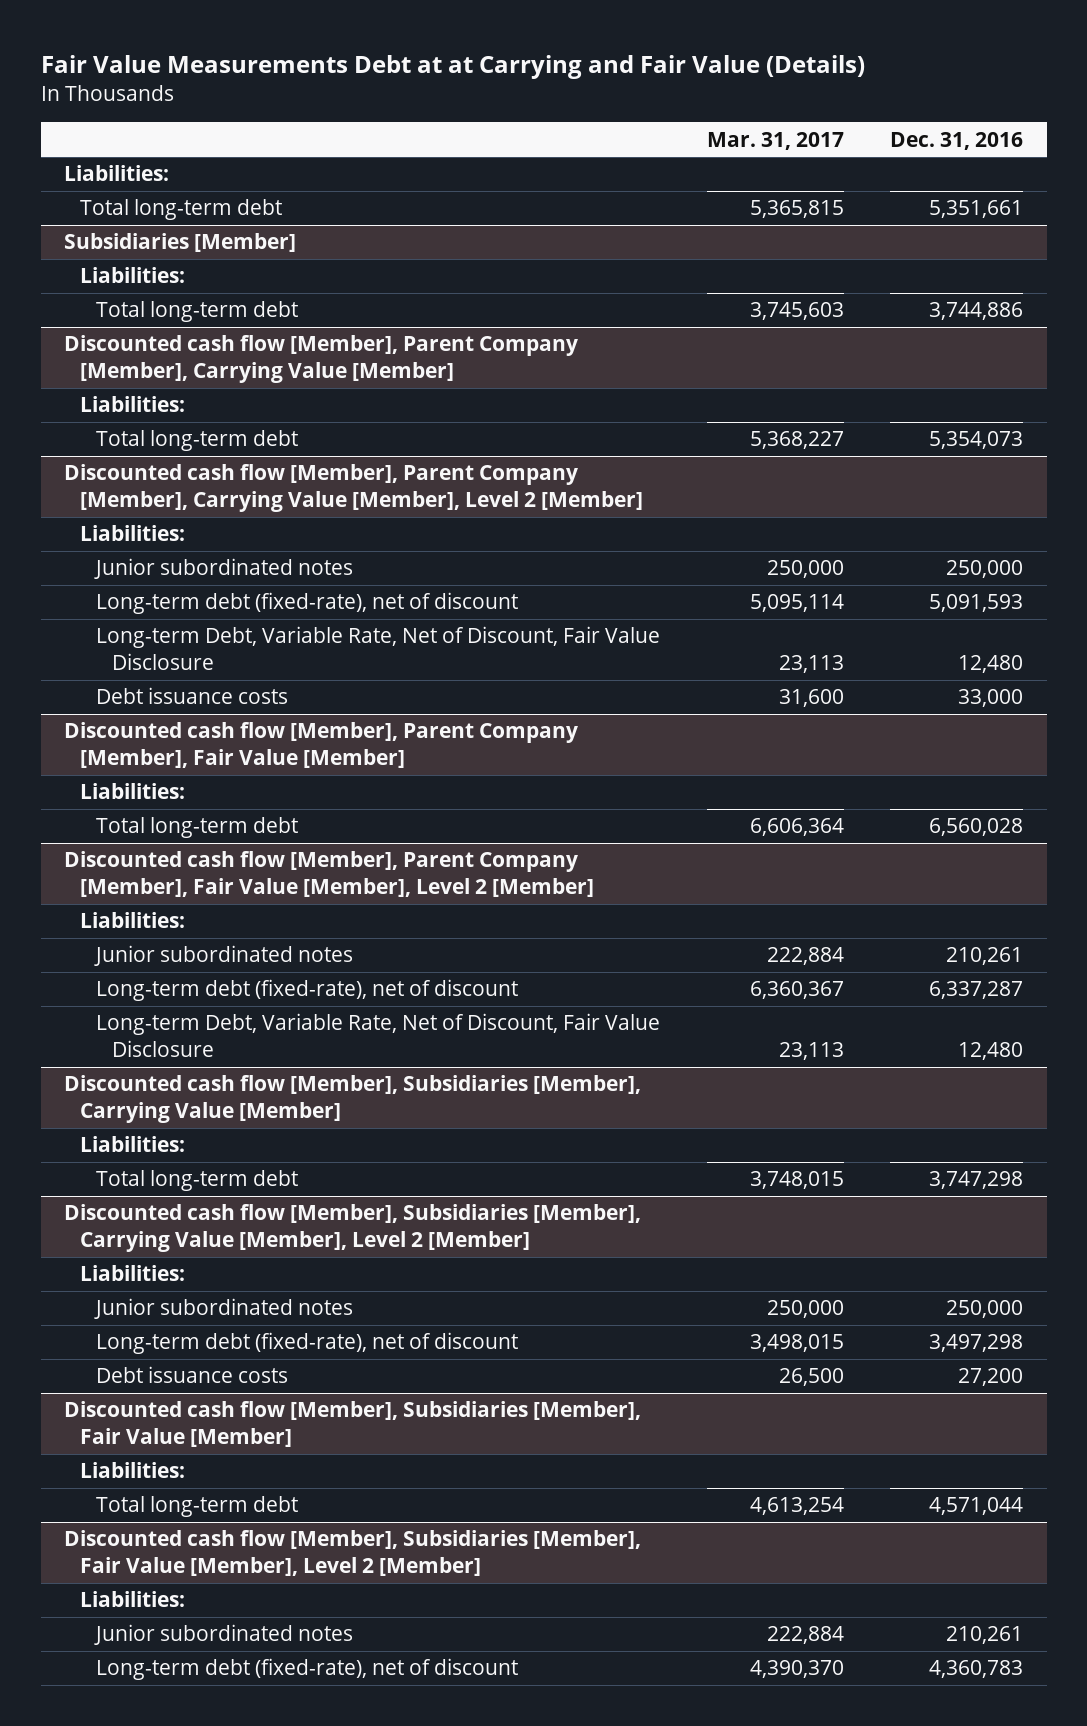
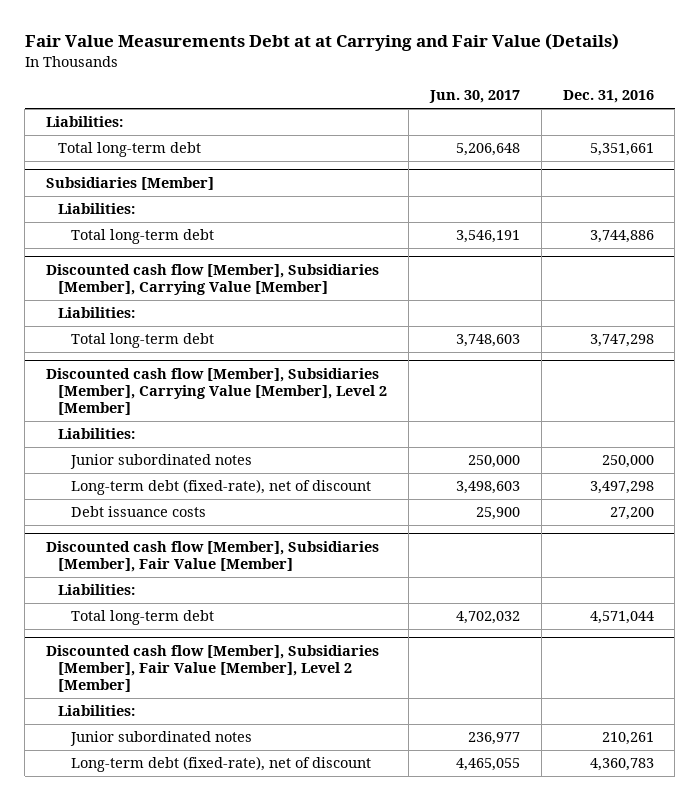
[706,131,844,150] Mar. 31, 2017 -> none
none -> [429,90,521,104] Jun. 30, 2017
[63,335,578,384] Discounted cash flow [Member], Parent Company [Member], Carrying Value [Member] -> none
[80,396,186,413] Liabilities: -> none
[96,430,299,452] Total long-term debt -> none
[63,464,644,513] Discounted cash flow [Member], Parent Company [Member], Carrying Value [Member], Level 2 [Member] -> none
[80,525,186,542] Liabilities: -> none
[94,558,354,580] Junior subordinated notes -> none
[96,592,519,615] Long-term debt (fixed-rate), net of discount -> none
[96,626,661,671] Long-term Debt, Variable Rate, Net of Discount, Fair Value Disclosure -> none
[96,687,289,705] Debt issuance costs -> none
[63,722,578,769] Discounted cash flow [Member], Parent Company [Member], Fair Value [Member] -> none
[80,783,186,800] Liabilities: -> none
[96,817,299,839] Total long-term debt -> none
[63,851,595,898] Discounted cash flow [Member], Parent Company [Member], Fair Value [Member], Level 2 [Member] -> none
[80,912,186,929] Liabilities: -> none
[94,945,354,967] Junior subordinated notes -> none
[96,979,519,1002] Long-term debt (fixed-rate), net of discount -> none
[96,1013,661,1058] Long-term Debt, Variable Rate, Net of Discount, Fair Value Disclosure -> none

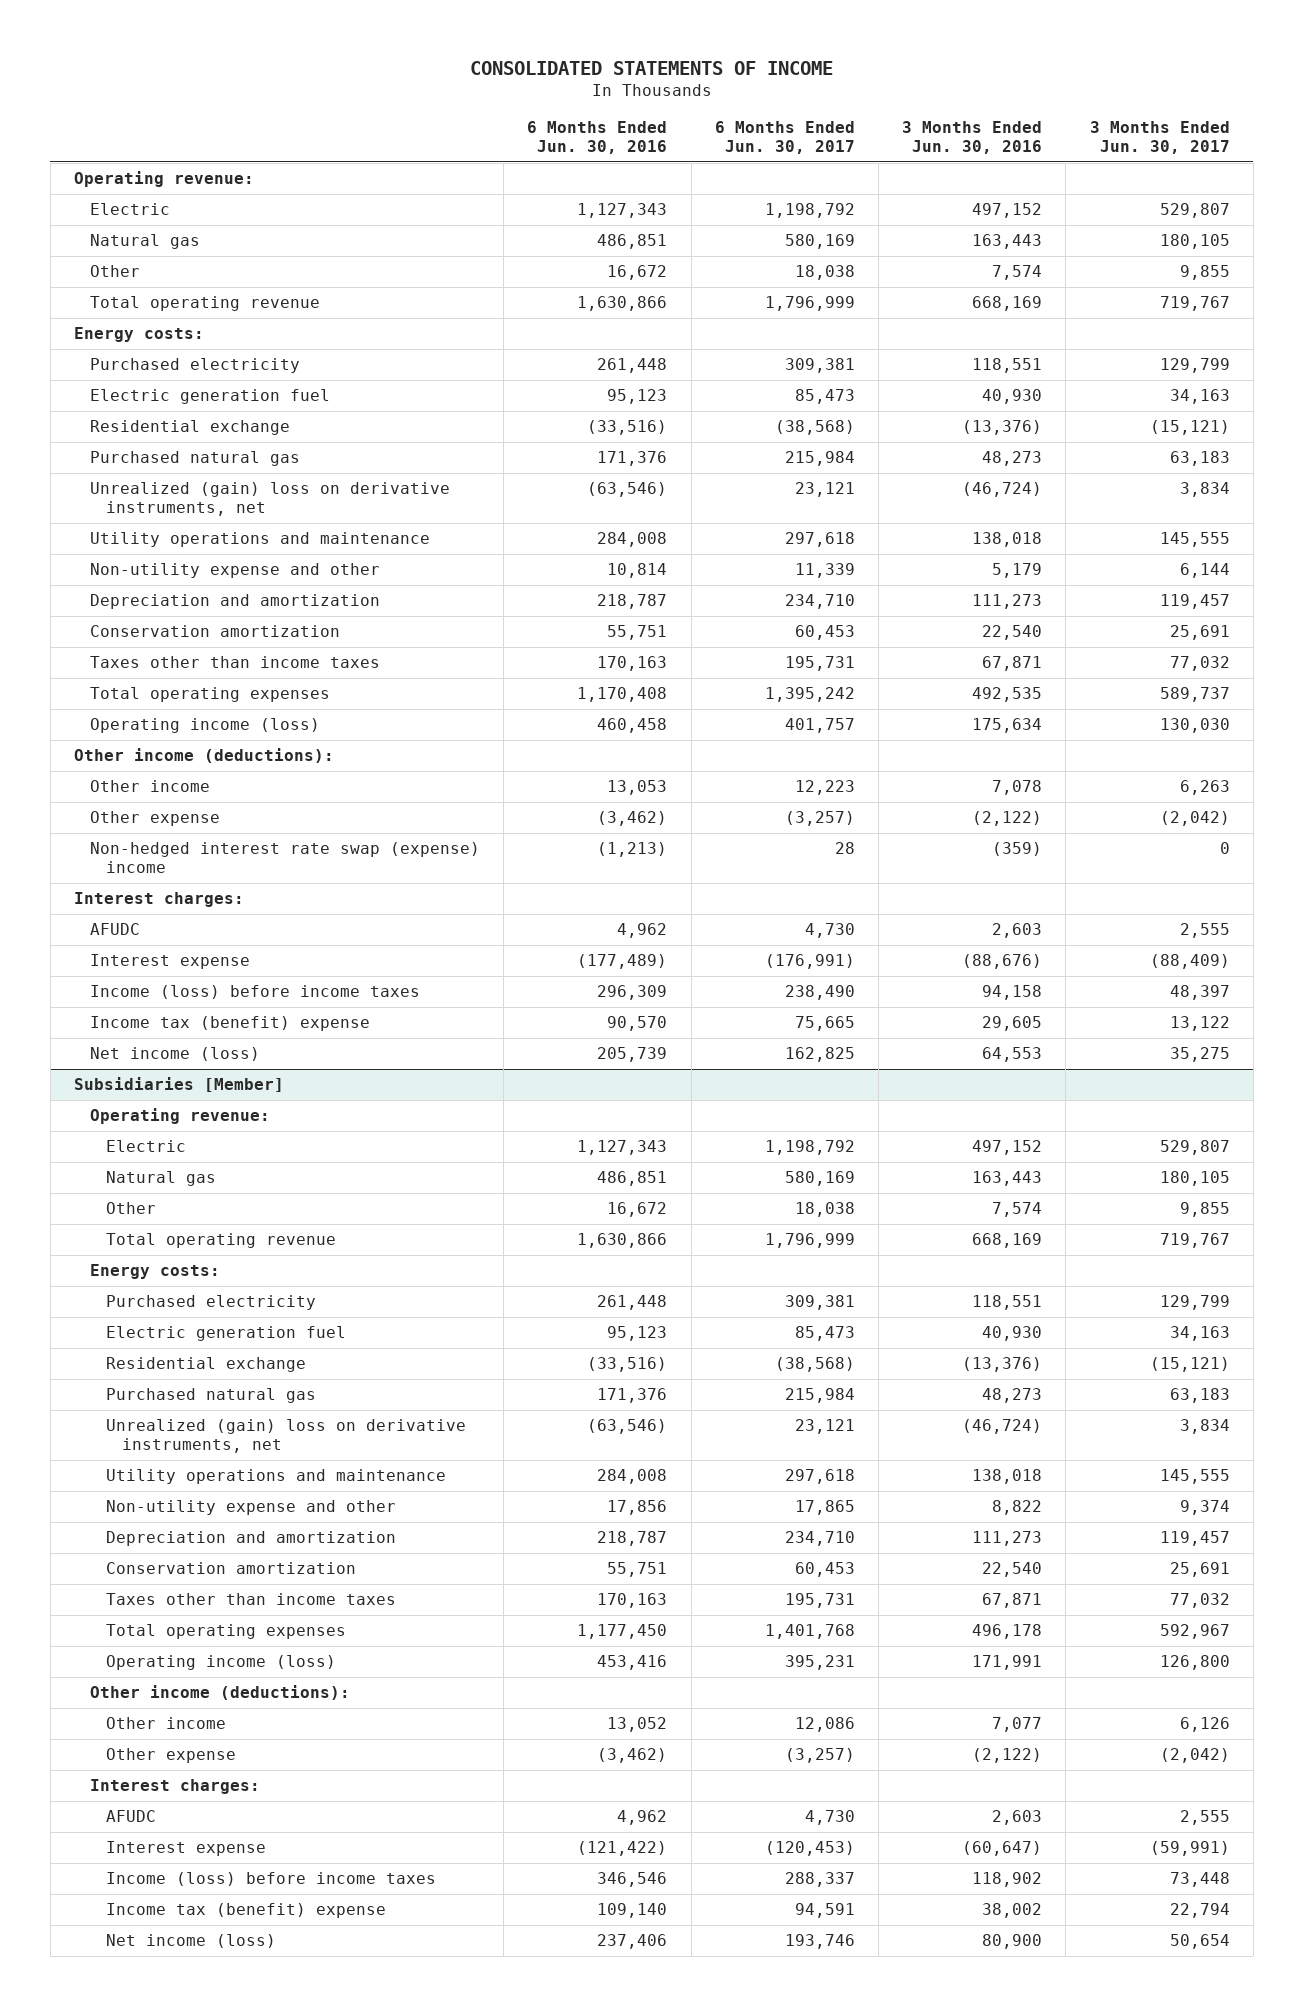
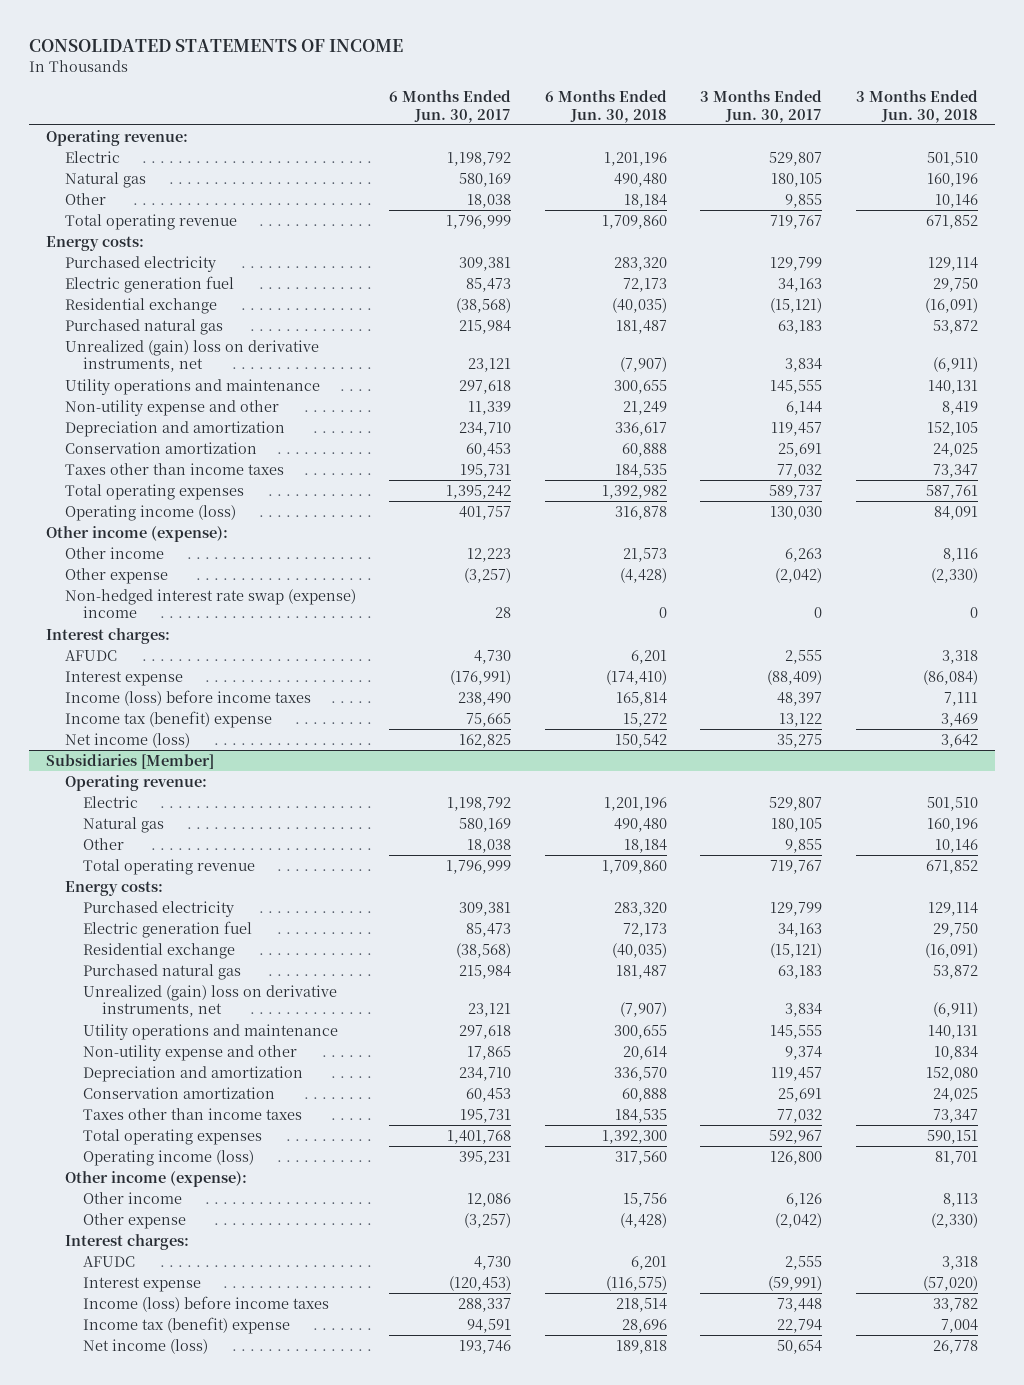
[527,121,668,155] 6 Months Ended Jun. 30, 2016 -> none
[902,121,1043,155] 3 Months Ended Jun. 30, 2016 -> none
none -> [544,90,667,123] 6 Months Ended Jun. 30, 2018
none -> [856,90,979,123] 3 Months Ended Jun. 30, 2018
[73,748,334,764] Other income (deductions): -> [45,526,228,543] Other income (expense):
[90,1685,351,1701] Other income (deductions): -> [64,1171,247,1188] Other income (expense):

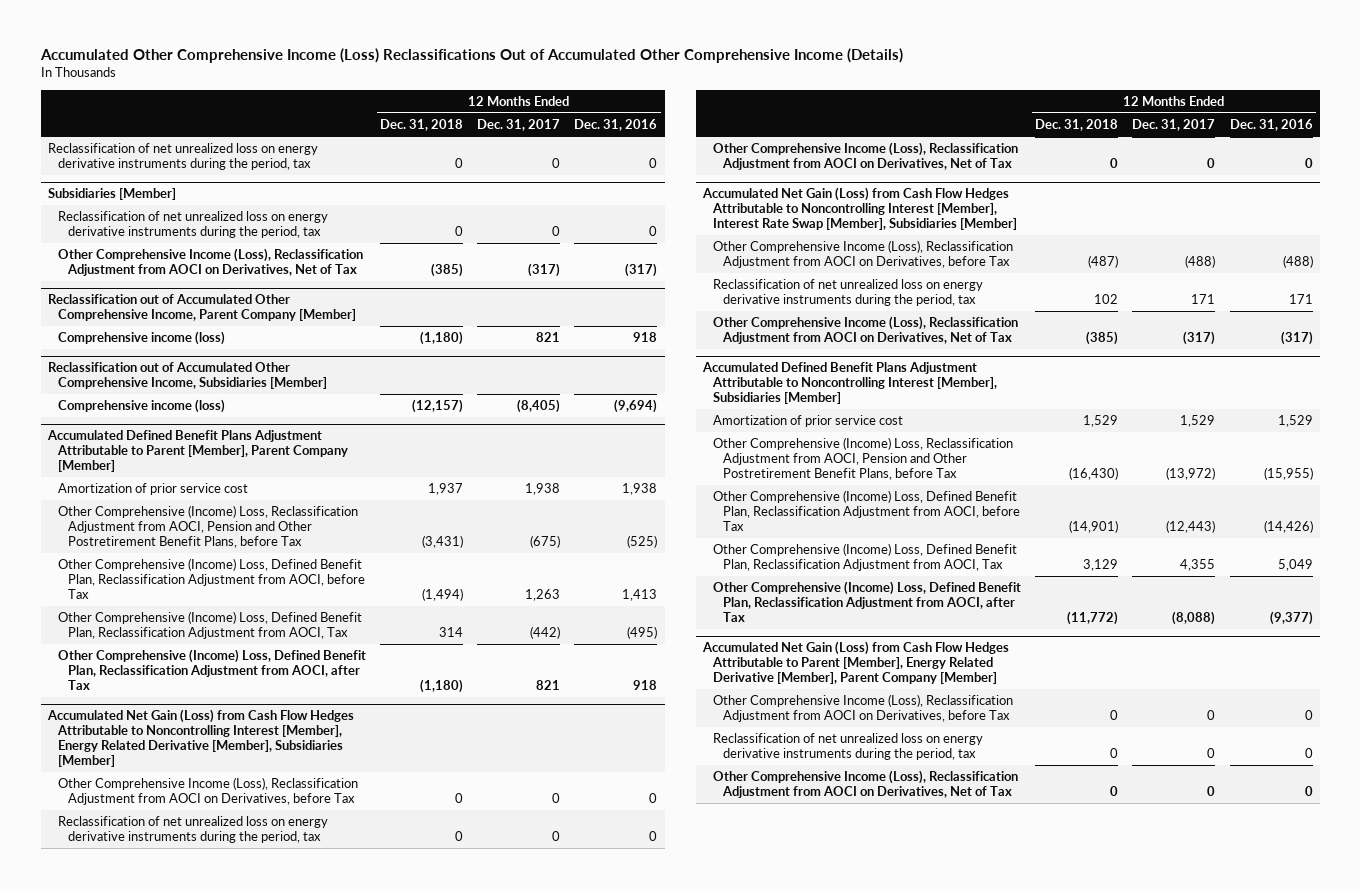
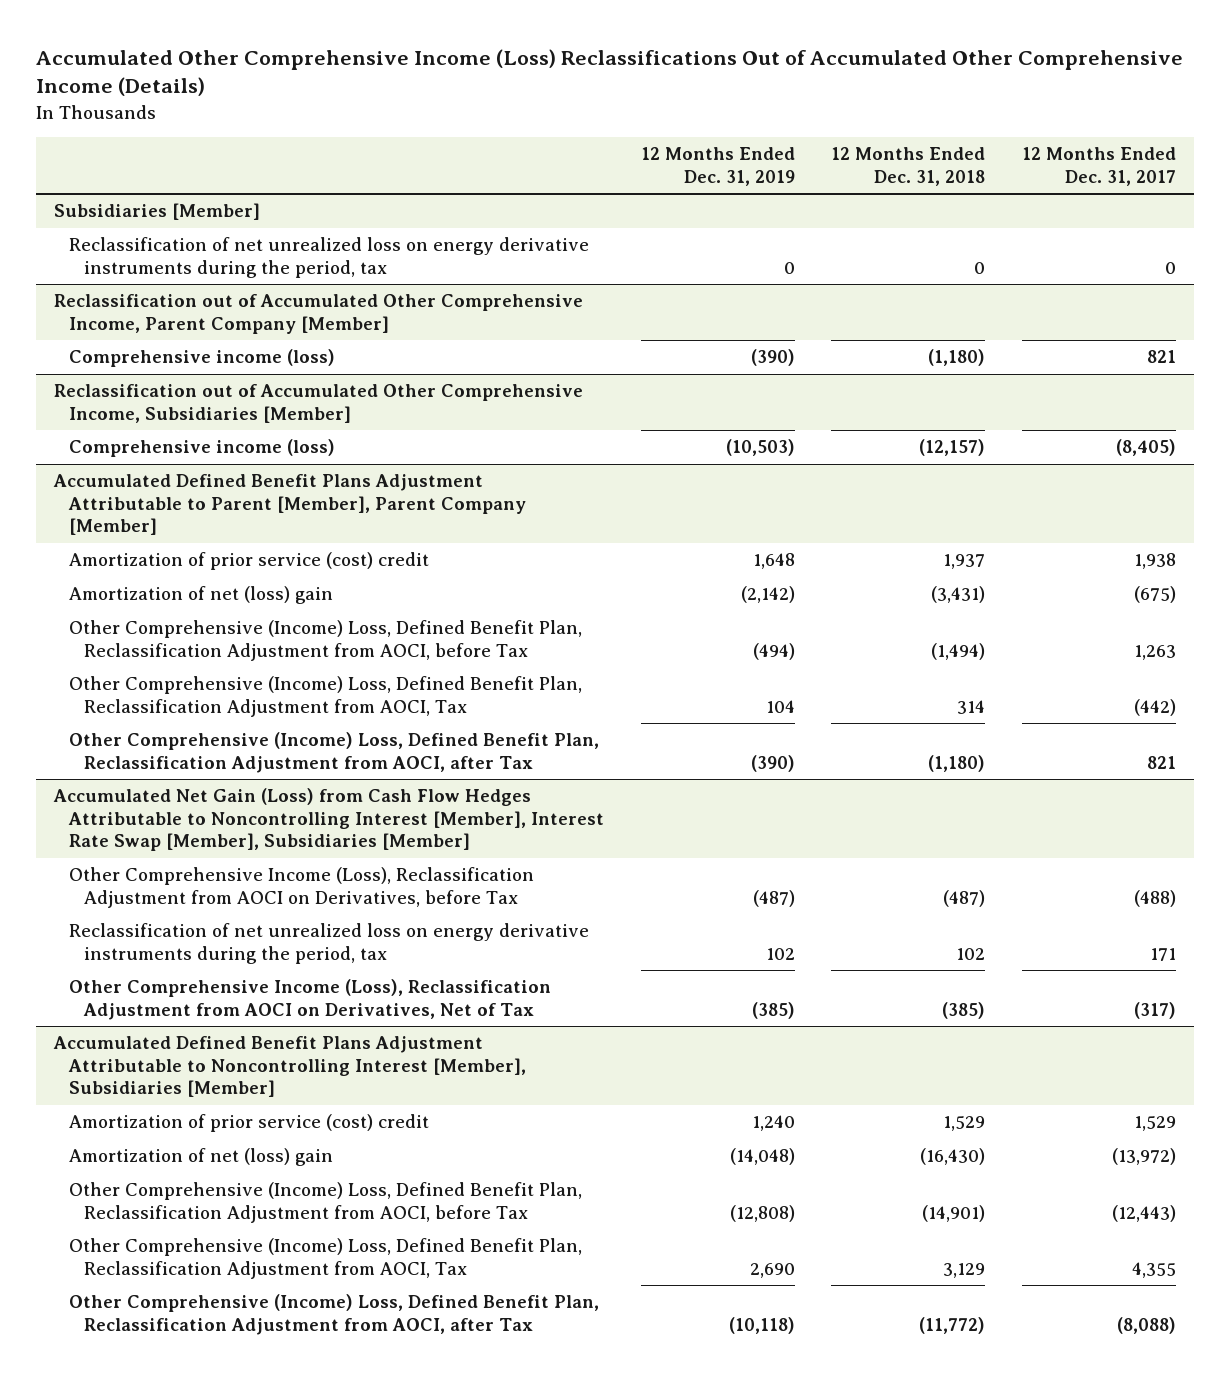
[574,118,658,131] Dec. 31, 2016 -> none
none -> [640,147,795,186] 12 Months Ended Dec. 31, 2019
[47,143,318,170] Reclassification of net unrealized loss on energy derivative instruments during the period, tax -> none
[57,248,363,276] Other Comprehensive Income (Loss), Reclassification Adjustment from AOCI on Derivatives, Net of Tax -> none
[57,483,248,496] Amortization of prior service cost -> [69,552,430,571] Amortization of prior service (cost) credit
[57,505,358,548] Other Comprehensive (Income) Loss, Reclassification Adjustment from AOCI, Pension and Other Postretirement Benefit Plans, before Tax -> [69,586,334,605] Amortization of net (loss) gain
[46,709,354,767] Accumulated Net Gain (Loss) from Cash Flow Hedges Attributable to Noncontrolling Interest [Member], Energy Related Derivative [Member], Subsidiaries [Member] -> none
[57,777,358,805] Other Comprehensive Income (Loss), Reclassification Adjustment from AOCI on Derivatives, before Tax -> none
[57,816,328,843] Reclassification of net unrealized loss on energy derivative instruments during the period, tax -> none
[713,142,1019,170] Other Comprehensive Income (Loss), Reclassification Adjustment from AOCI on Derivatives, Net of Tax -> none
[713,415,904,428] Amortization of prior service cost -> [69,1114,430,1133] Amortization of prior service (cost) credit
[713,437,1014,480] Other Comprehensive (Income) Loss, Reclassification Adjustment from AOCI, Pension and Other Postretirement Benefit Plans, before Tax -> [69,1148,334,1167] Amortization of net (loss) gain
[702,641,1010,684] Accumulated Net Gain (Loss) from Cash Flow Hedges Attributable to Parent [Member], Energy Related Derivative [Member], Parent Company [Member] -> none
[713,694,1014,722] Other Comprehensive Income (Loss), Reclassification Adjustment from AOCI on Derivatives, before Tax -> none
[713,733,984,760] Reclassification of net unrealized loss on energy derivative instruments during the period, tax -> none
[713,770,1019,798] Other Comprehensive Income (Loss), Reclassification Adjustment from AOCI on Derivatives, Net of Tax -> none

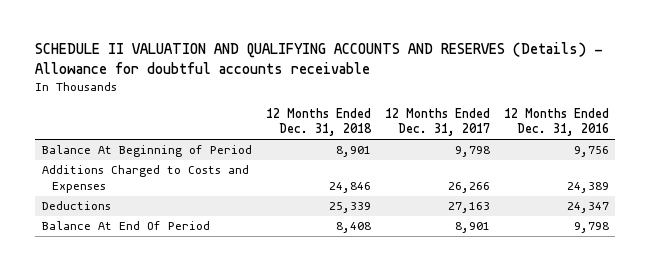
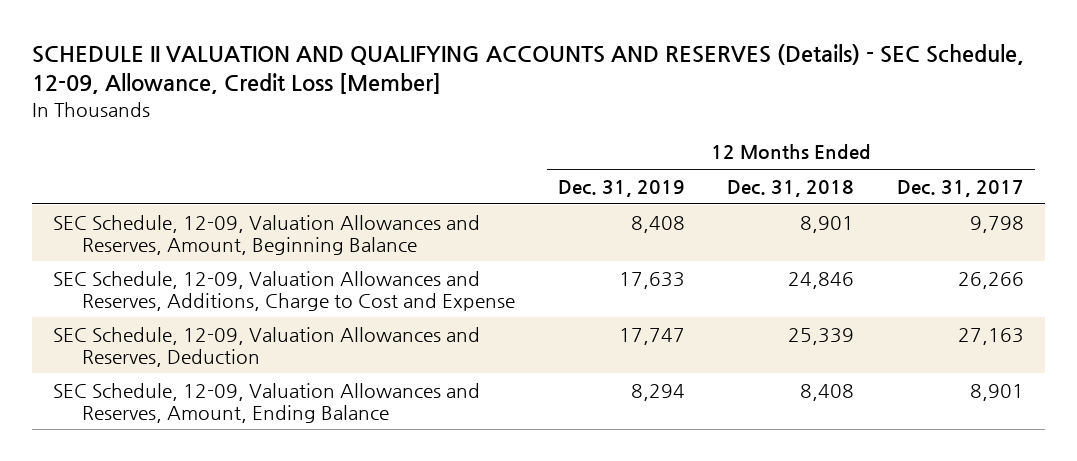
[35,42,604,74] SCHEDULE II VALUATION AND QUALIFYING ACCOUNTS AND RESERVES (Details) - Allowance for doubtful accounts receivable -> [32,44,1025,95] SCHEDULE II VALUATION AND QUALIFYING ACCOUNTS AND RESERVES (Details) - SEC Schedule, 12-09, Allowance, Credit Loss [Member]
[503,107,609,137] 12 Months Ended Dec. 31, 2016 -> none
none -> [557,179,685,197] Dec. 31, 2019
[41,145,252,158] Balance At Beginning of Period -> [53,214,481,255] SEC Schedule, 12-09, Valuation Allowances and Reserves, Amount, Beginning Balance
[41,165,249,194] Additions Charged to Costs and Expenses -> [53,270,516,311] SEC Schedule, 12-09, Valuation Allowances and Reserves, Additions, Charge to Cost and Expense
[41,201,111,211] Deductions -> [53,326,481,367] SEC Schedule, 12-09, Valuation Allowances and Reserves, Deduction
[41,221,210,231] Balance At End Of Period -> [53,382,481,423] SEC Schedule, 12-09, Valuation Allowances and Reserves, Amount, Ending Balance

